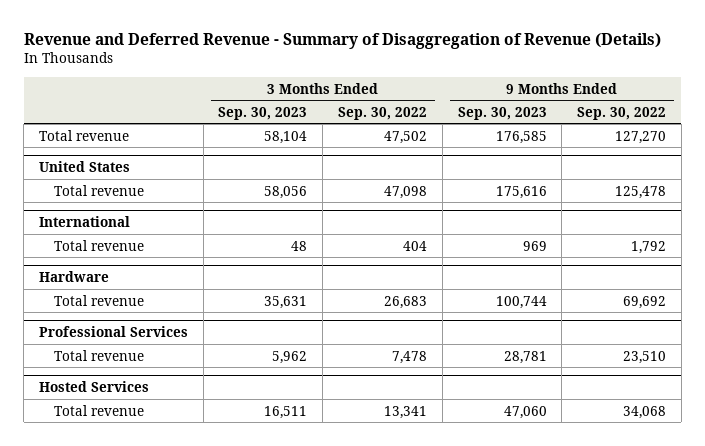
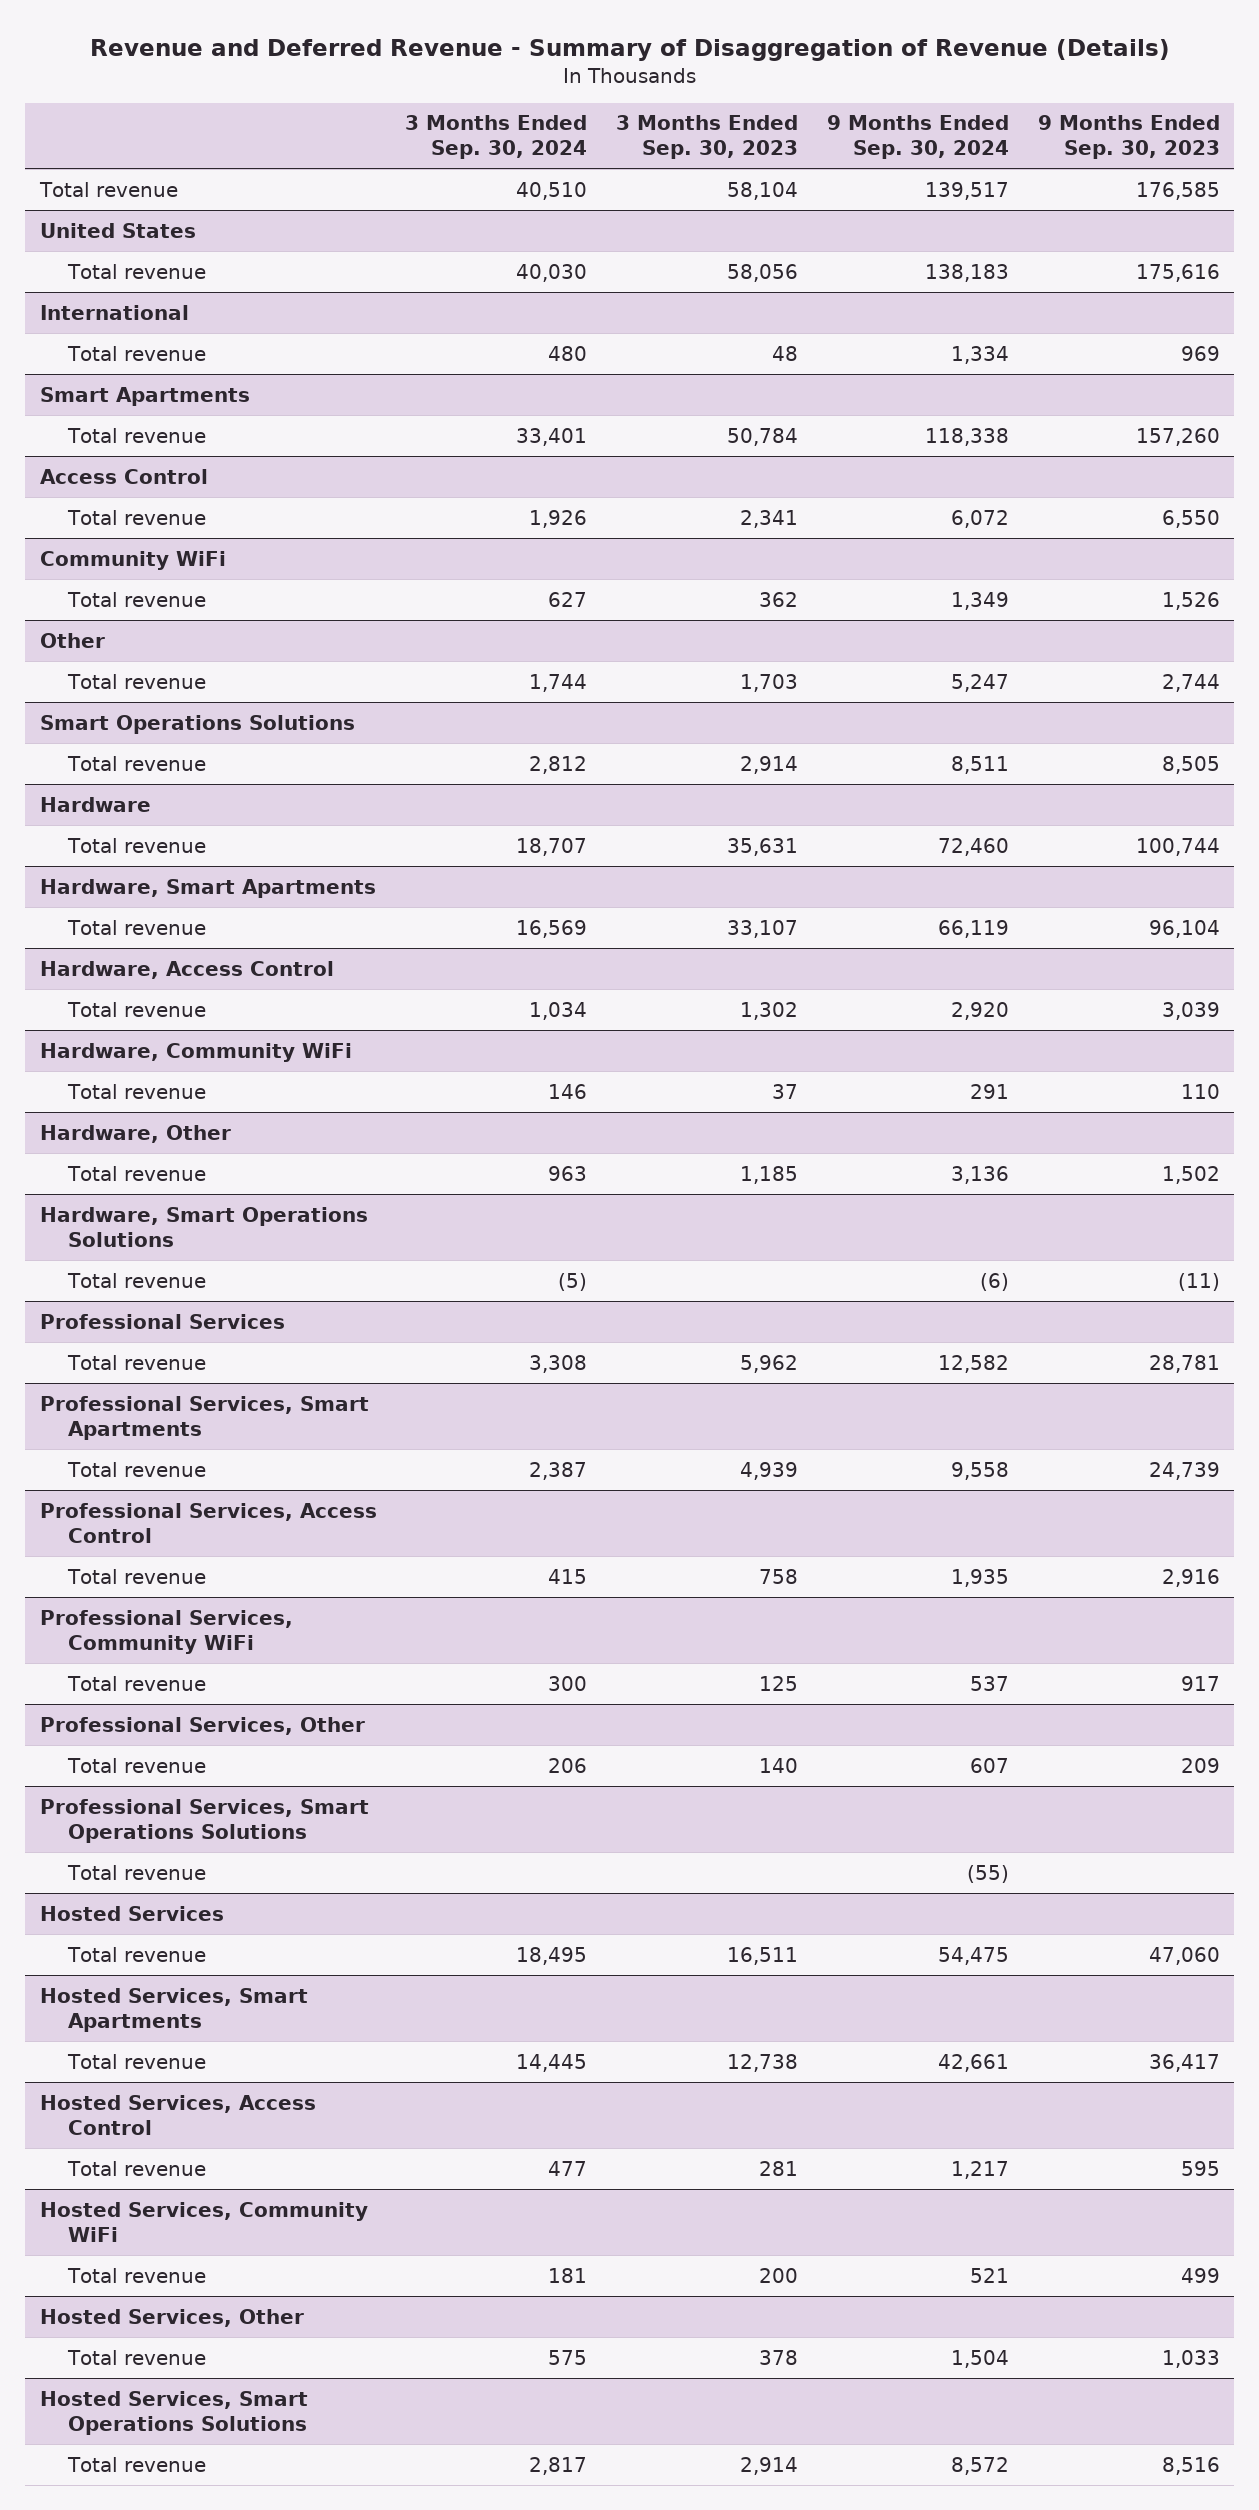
[338,106,428,120] Sep. 30, 2022 -> none
[577,106,667,120] Sep. 30, 2022 -> none
none -> [405,115,588,160] 3 Months Ended Sep. 30, 2024
none -> [826,115,1009,160] 9 Months Ended Sep. 30, 2024
none -> [39,386,250,406] Smart Apartments
none -> [67,427,207,443] Total revenue
none -> [39,468,208,484] Access Control
none -> [67,509,207,525] Total revenue
none -> [39,550,226,570] Community WiFi
none -> [67,591,207,607] Total revenue
none -> [39,632,105,648] Other
none -> [67,673,207,689] Total revenue
none -> [39,714,355,734] Smart Operations Solutions
none -> [67,755,207,771] Total revenue
none -> [39,878,376,898] Hardware, Smart Apartments
none -> [67,919,207,935] Total revenue
none -> [39,960,334,979] Hardware, Access Control
none -> [67,1001,207,1017] Total revenue
none -> [39,1042,352,1062] Hardware, Community WiFi
none -> [67,1083,207,1099] Total revenue
none -> [39,1124,231,1143] Hardware, Other
none -> [67,1165,207,1181] Total revenue
none -> [39,1206,368,1247] Hardware, Smart Operations Solutions
none -> [67,1272,207,1288] Total revenue
none -> [39,1395,369,1440] Professional Services, Smart Apartments
none -> [67,1461,207,1477] Total revenue
none -> [39,1502,377,1543] Professional Services, Access Control
none -> [67,1568,207,1584] Total revenue
none -> [39,1609,293,1654] Professional Services, Community WiFi
none -> [67,1675,207,1691] Total revenue
none -> [39,1716,365,1735] Professional Services, Other
none -> [67,1757,207,1773] Total revenue
none -> [39,1798,369,1843] Professional Services, Smart Operations Solutions
none -> [67,1864,207,1880] Total revenue
none -> [39,1987,308,2032] Hosted Services, Smart Apartments
none -> [67,2053,207,2069] Total revenue
none -> [39,2094,316,2135] Hosted Services, Access Control
none -> [67,2160,207,2176] Total revenue
none -> [39,2201,368,2242] Hosted Services, Community WiFi
none -> [67,2267,207,2283] Total revenue
none -> [39,2308,304,2327] Hosted Services, Other
none -> [67,2349,207,2365] Total revenue
none -> [39,2390,308,2435] Hosted Services, Smart Operations Solutions
none -> [67,2456,207,2472] Total revenue

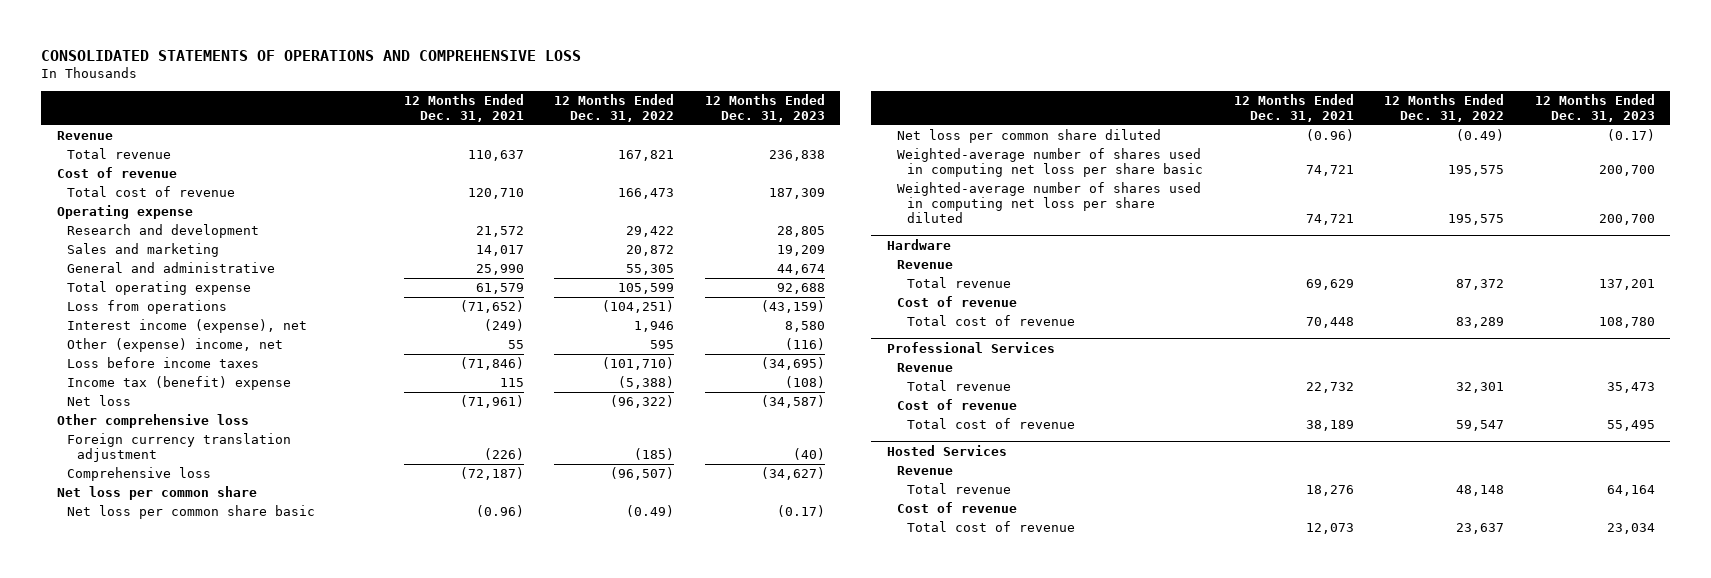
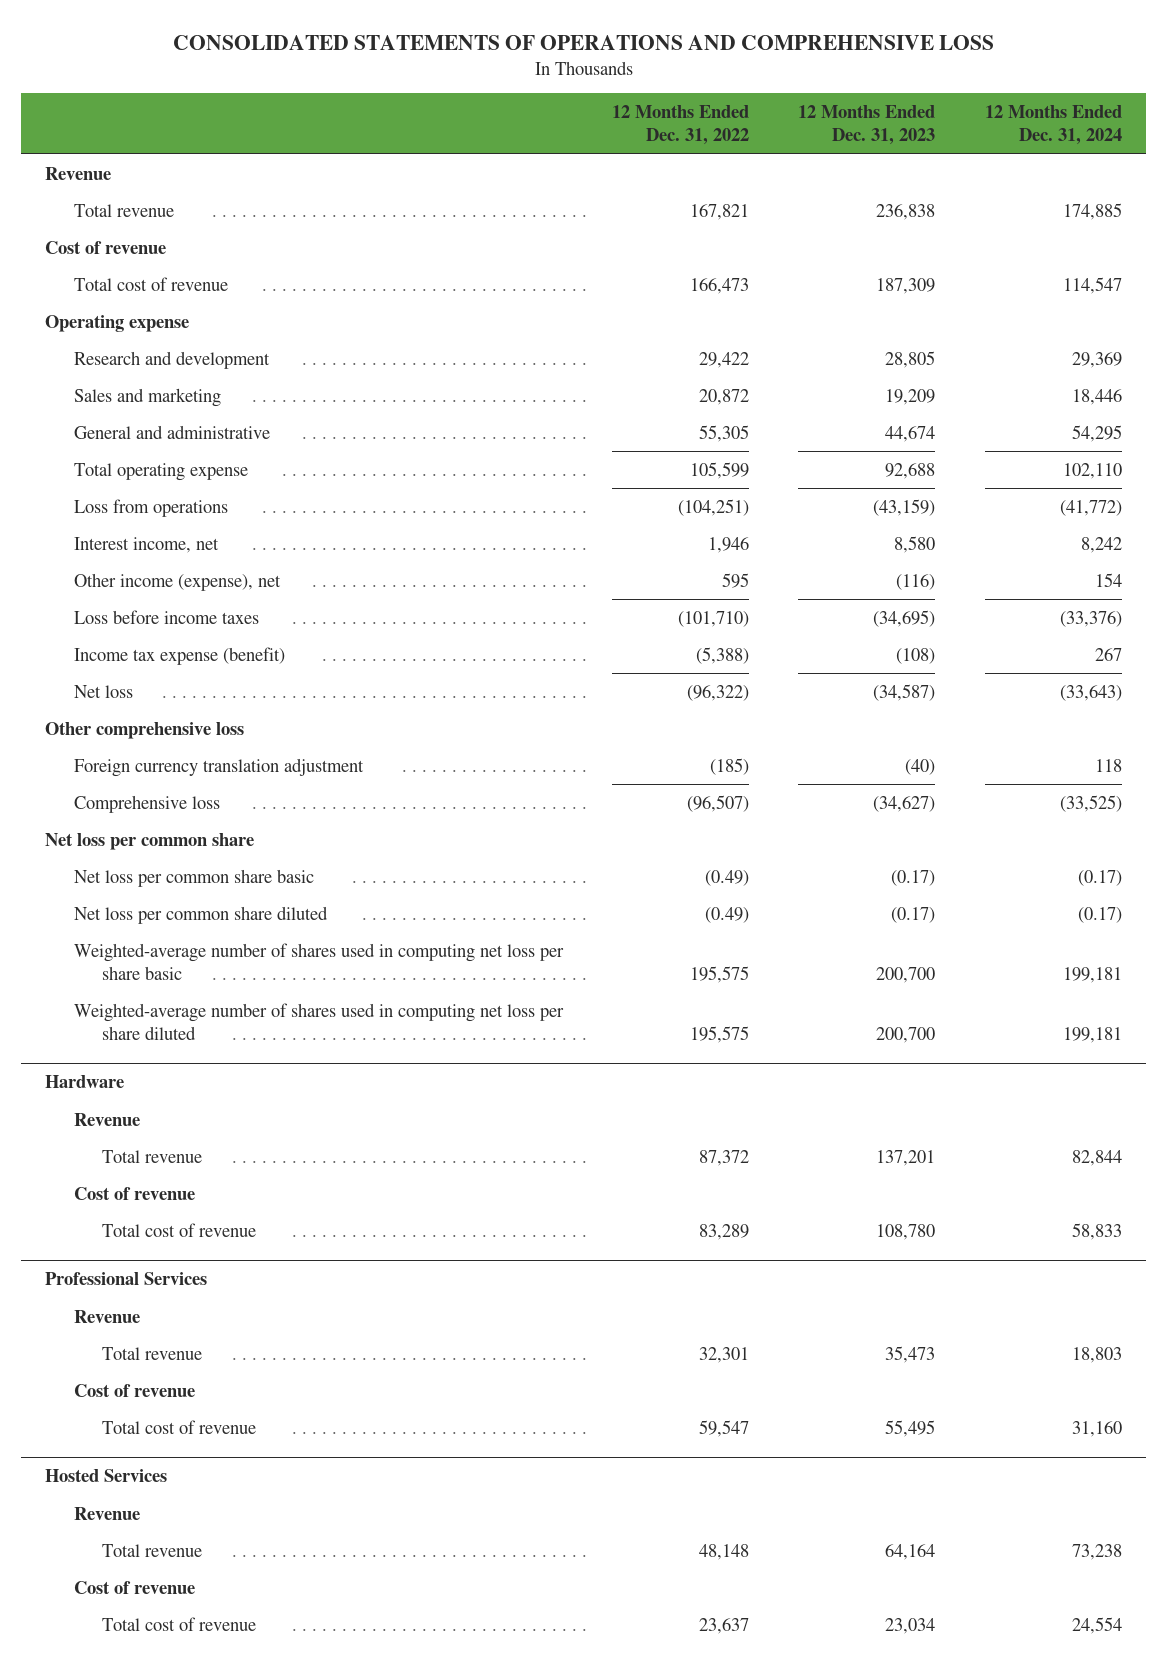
[403,93,524,122] 12 Months Ended Dec. 31, 2021 -> none
none -> [984,105,1122,146] 12 Months Ended Dec. 31, 2024
[67,319,308,334] Interest income (expense), net -> [73,536,219,553] Interest income, net
[67,338,284,353] Other (expense) income, net -> [73,572,281,591] Other income (expense), net
[67,376,292,391] Income tax (benefit) expense -> [73,646,285,665] Income tax expense (benefit)

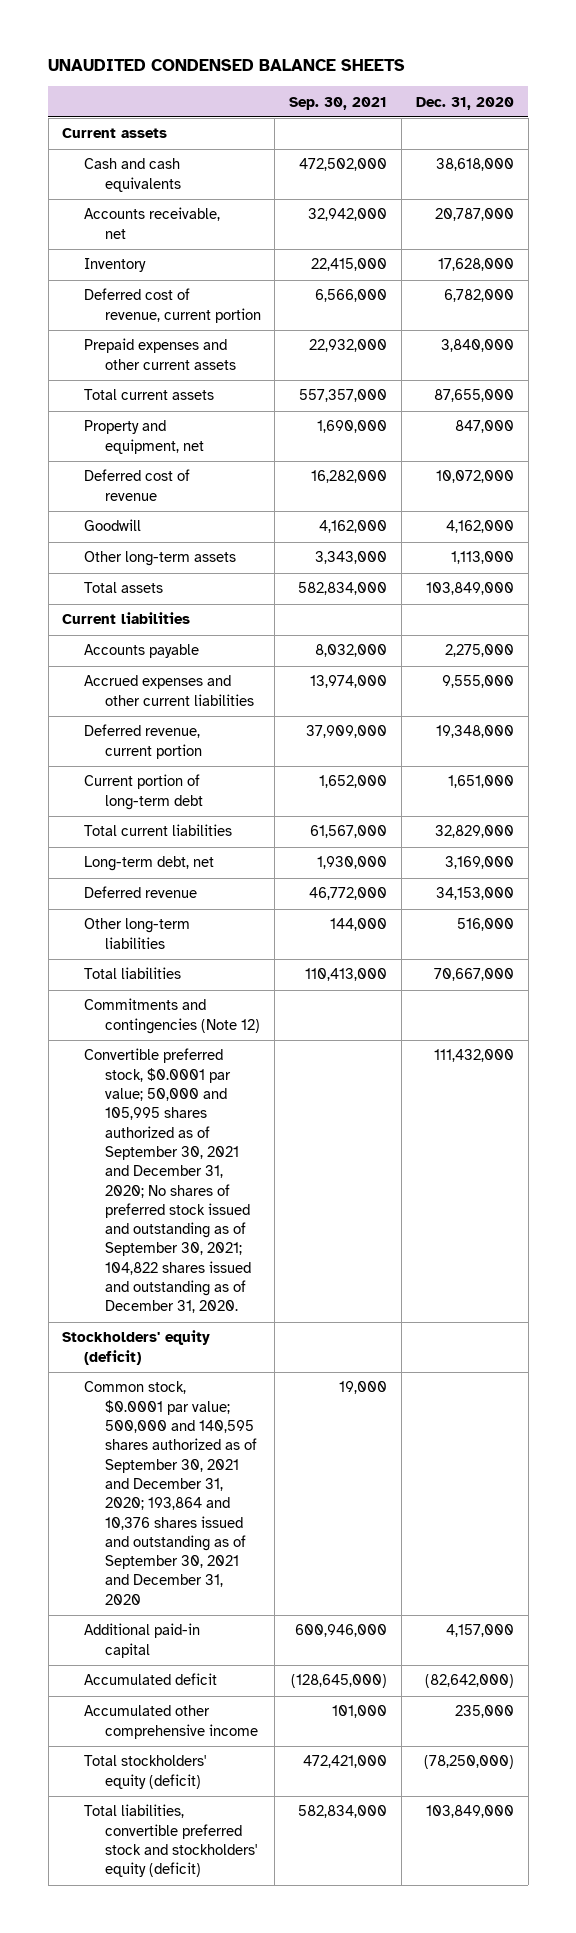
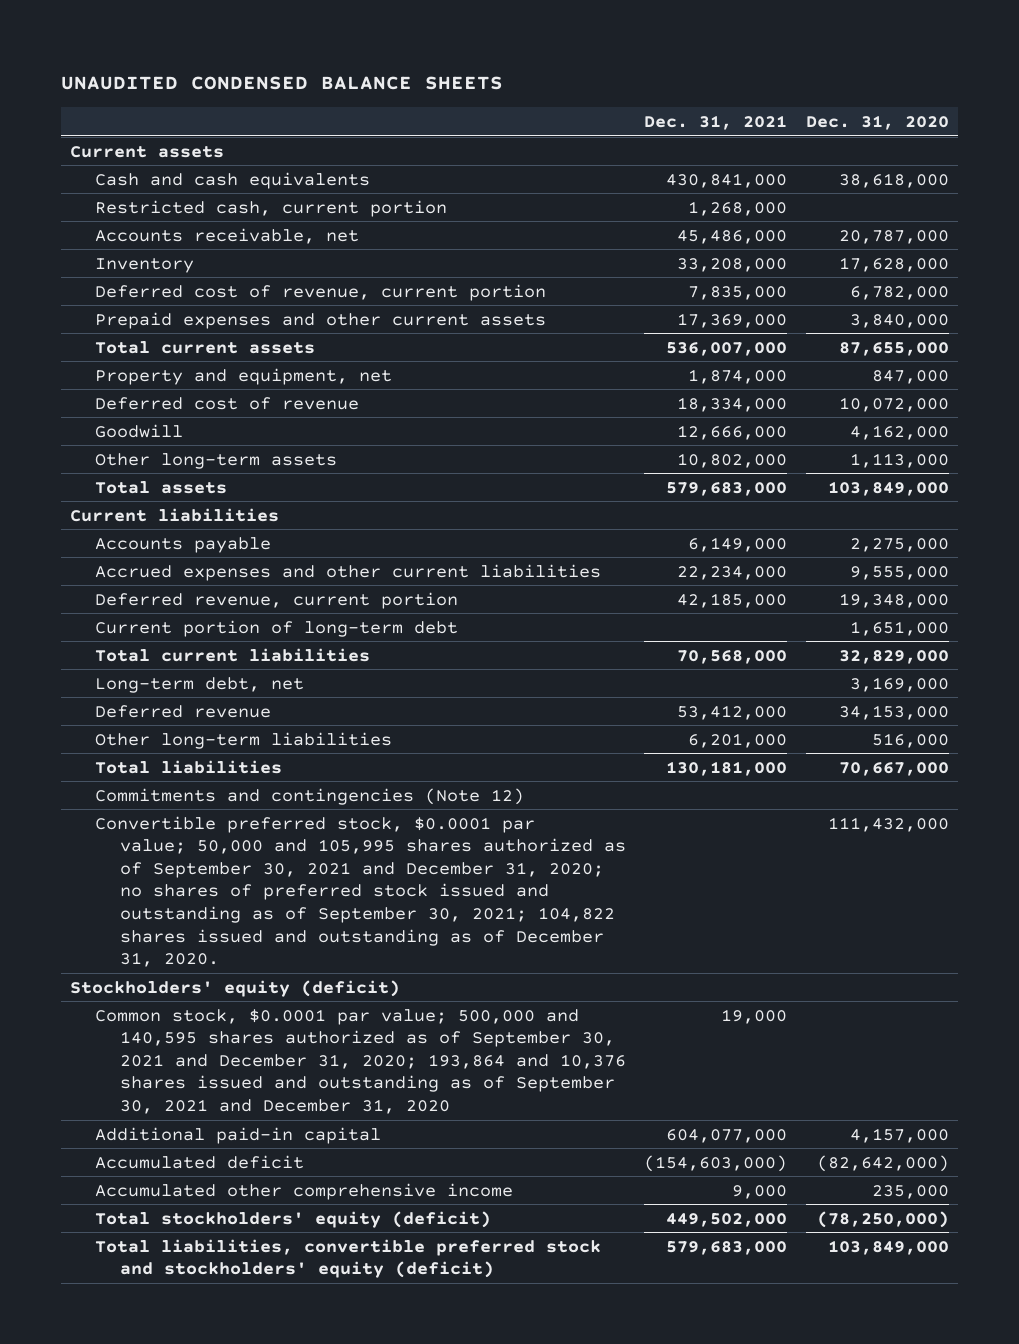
[289,96,388,110] Sep. 30, 2021 -> none
none -> [644,114,788,130] Dec. 31, 2021
none -> [94,199,447,217] Restricted cash, current portion
[83,1048,251,1314] Convertible preferred stock, $0.0001 par value; 50,000 and 105,995 shares authorized as of September 30, 2021 and December 31, 2020; No shares of preferred stock issued and outstanding as of September 30, 2021; 104,822 shares issued and outstanding as of December 31, 2020. -> [94,815,626,968] Convertible preferred stock, $0.0001 par value; 50,000 and 105,995 shares authorized as of September 30, 2021 and December 31, 2020; no shares of preferred stock issued and outstanding as of September 30, 2021; 104,822 shares issued and outstanding as of December 31, 2020.

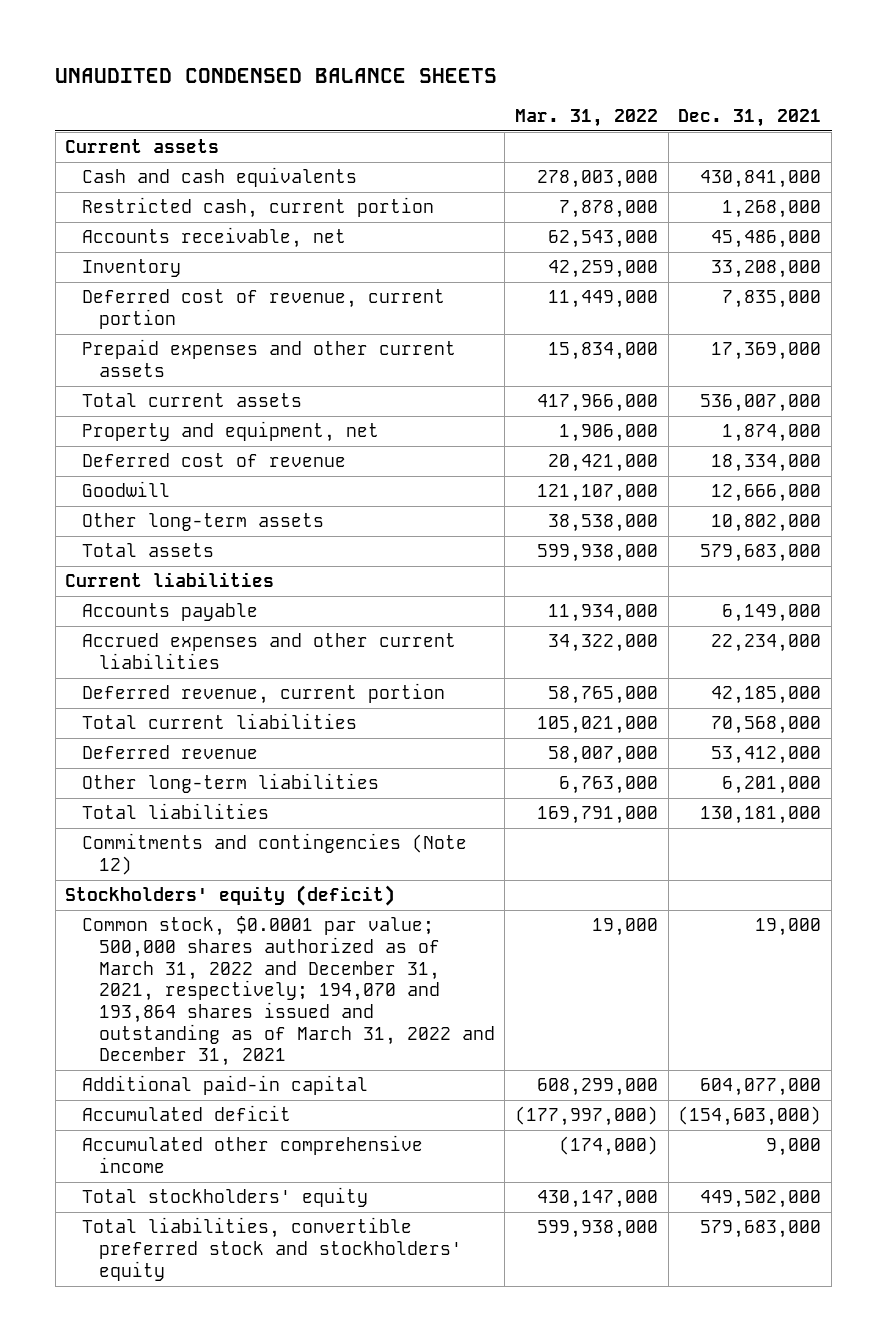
[805,114,949,130] Dec. 31, 2020 -> none
none -> [515,108,659,127] Mar. 31, 2022
[94,619,458,637] Current portion of long-term debt -> none
[94,676,304,693] Long-term debt, net -> none
[94,815,626,968] Convertible preferred stock, $0.0001 par value; 50,000 and 105,995 shares authorized as of September 30, 2021 and December 31, 2020; no shares of preferred stock issued and outstanding as of September 30, 2021; 104,822 shares issued and outstanding as of December 31, 2020. -> none
[94,1008,626,1114] Common stock, $0.0001 par value; 500,000 and 140,595 shares authorized as of September 30, 2021 and December 31, 2020; 193,864 and 10,376 shares issued and outstanding as of September 30, 2021 and December 31, 2020 -> [82,916,495,1067] Common stock, $0.0001 par value; 500,000 shares authorized as of March 31, 2022 and December 31, 2021, respectively; 194,070 and 193,864 shares issued and outstanding as of March 31, 2022 and December 31, 2021
[94,1210,491,1228] Total stockholders' equity (deficit) -> [82,1187,369,1208] Total stockholders' equity
[94,1238,601,1279] Total liabilities, convertible preferred stock and stockholders' equity (deficit) -> [82,1217,462,1281] Total liabilities, convertible preferred stock and stockholders' equity

